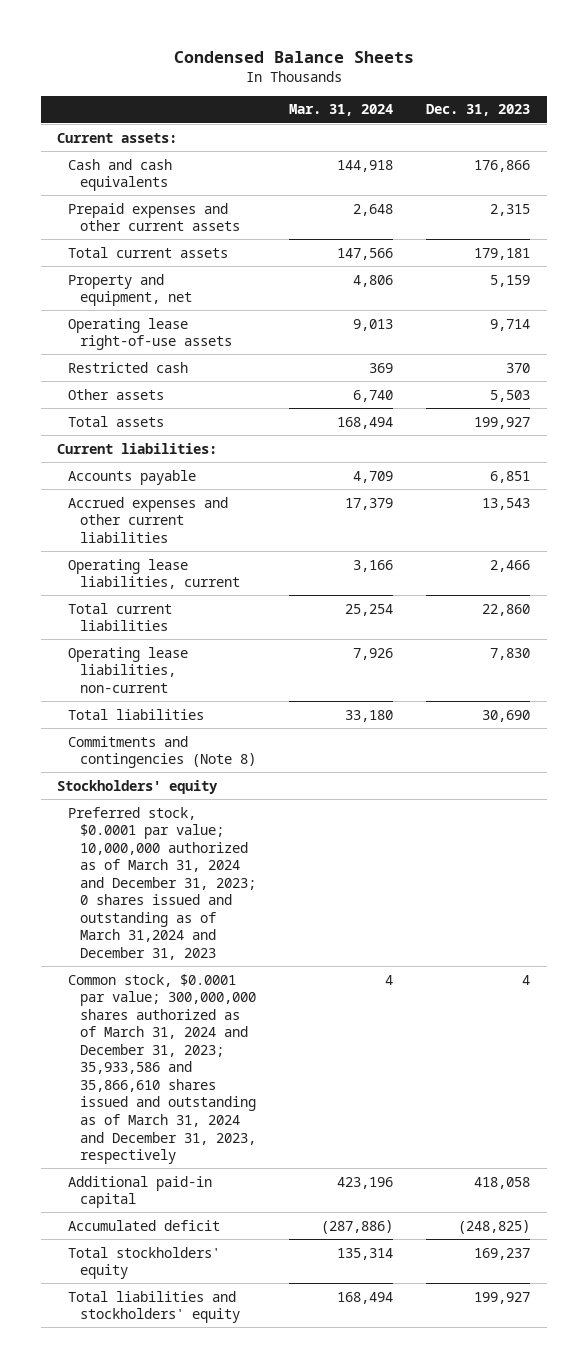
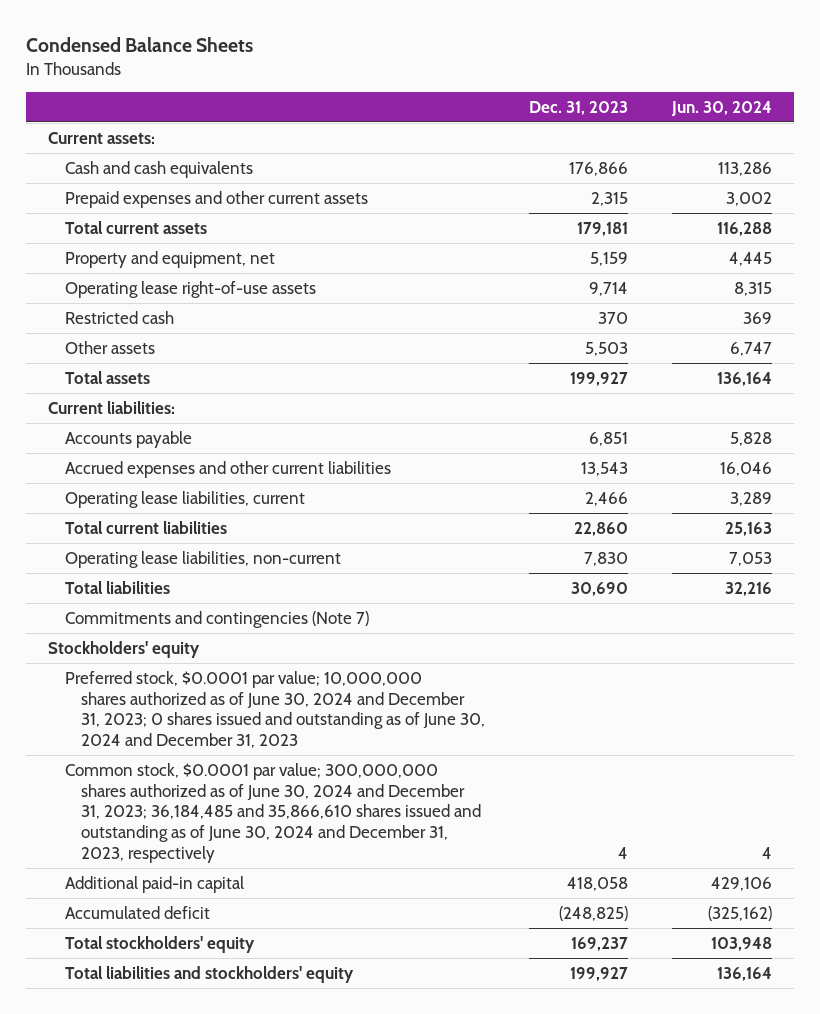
[288,104,393,117] Mar. 31, 2024 -> none
none -> [671,100,773,116] Jun. 30, 2024
[68,735,256,769] Commitments and contingencies (Note 8) -> [64,610,369,628] Commitments and contingencies (Note 7)
[68,806,256,961] Preferred stock, $0.0001 par value; 10,000,000 authorized as of March 31, 2024 and December 31, 2023; 0 shares issued and outstanding as of March 31,2024 and December 31, 2023 -> [64,670,486,748] Preferred stock, $0.0001 par value; 10,000,000 shares authorized as of June 30, 2024 and December 31, 2023; 0 shares issued and outstanding as of June 30, 2024 and December 31, 2023
[68,973,256,1165] Common stock, $0.0001 par value; 300,000,000 shares authorized as of March 31, 2024 and December 31, 2023; 35,933,586 and 35,866,610 shares issued and outstanding as of March 31, 2024 and December 31, 2023, respectively -> [64,762,482,863] Common stock, $0.0001 par value; 300,000,000 shares authorized as of June 30, 2024 and December 31, 2023; 36,184,485 and 35,866,610 shares issued and outstanding as of June 30, 2024 and December 31, 2023, respectively

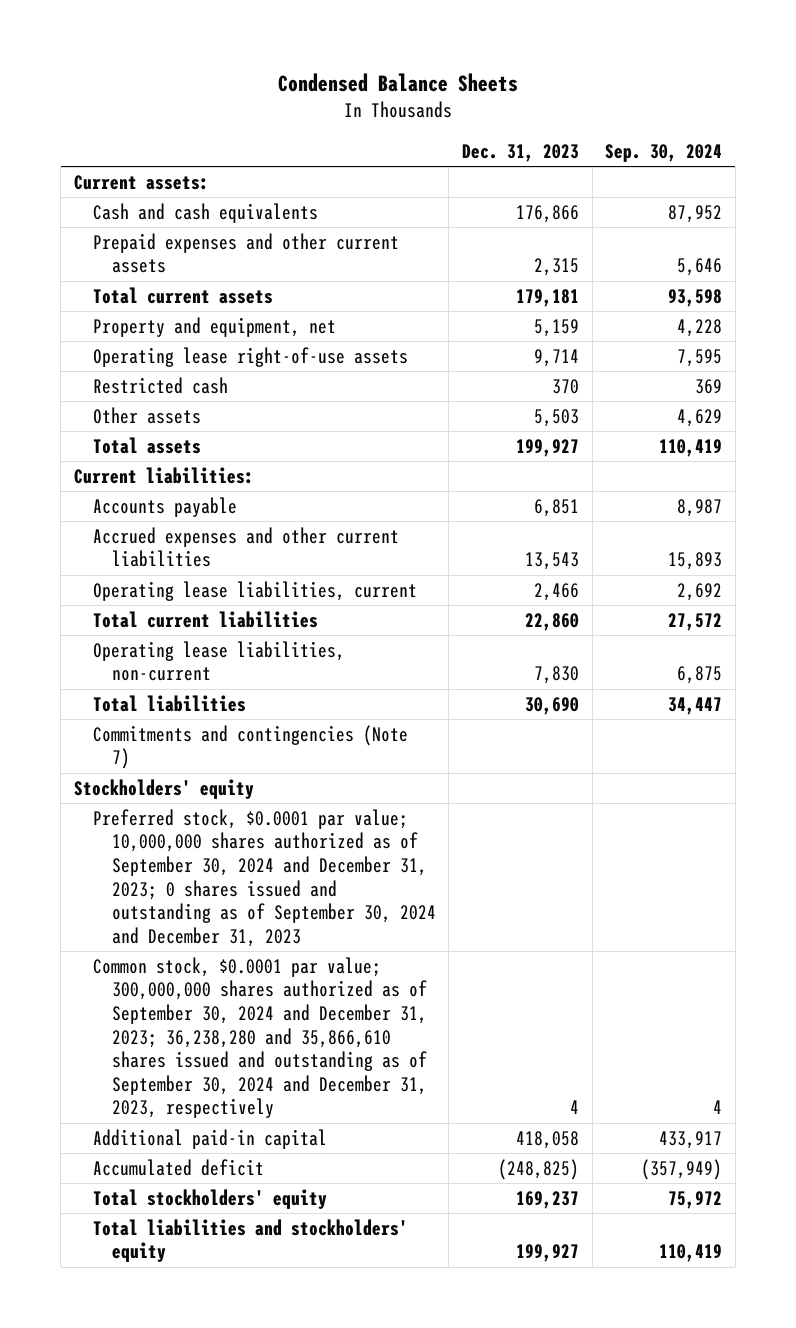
[671,100,773,116] Jun. 30, 2024 -> none
none -> [605,143,723,162] Sep. 30, 2024
[64,670,486,748] Preferred stock, $0.0001 par value; 10,000,000 shares authorized as of June 30, 2024 and December 31, 2023; 0 shares issued and outstanding as of June 30, 2024 and December 31, 2023 -> [92,808,436,947] Preferred stock, $0.0001 par value; 10,000,000 shares authorized as of September 30, 2024 and December 31, 2023; 0 shares issued and outstanding as of September 30, 2024 and December 31, 2023
[64,762,482,863] Common stock, $0.0001 par value; 300,000,000 shares authorized as of June 30, 2024 and December 31, 2023; 36,184,485 and 35,866,610 shares issued and outstanding as of June 30, 2024 and December 31, 2023, respectively -> [92,956,427,1119] Common stock, $0.0001 par value; 300,000,000 shares authorized as of September 30, 2024 and December 31, 2023; 36,238,280 and 35,866,610 shares issued and outstanding as of September 30, 2024 and December 31, 2023, respectively

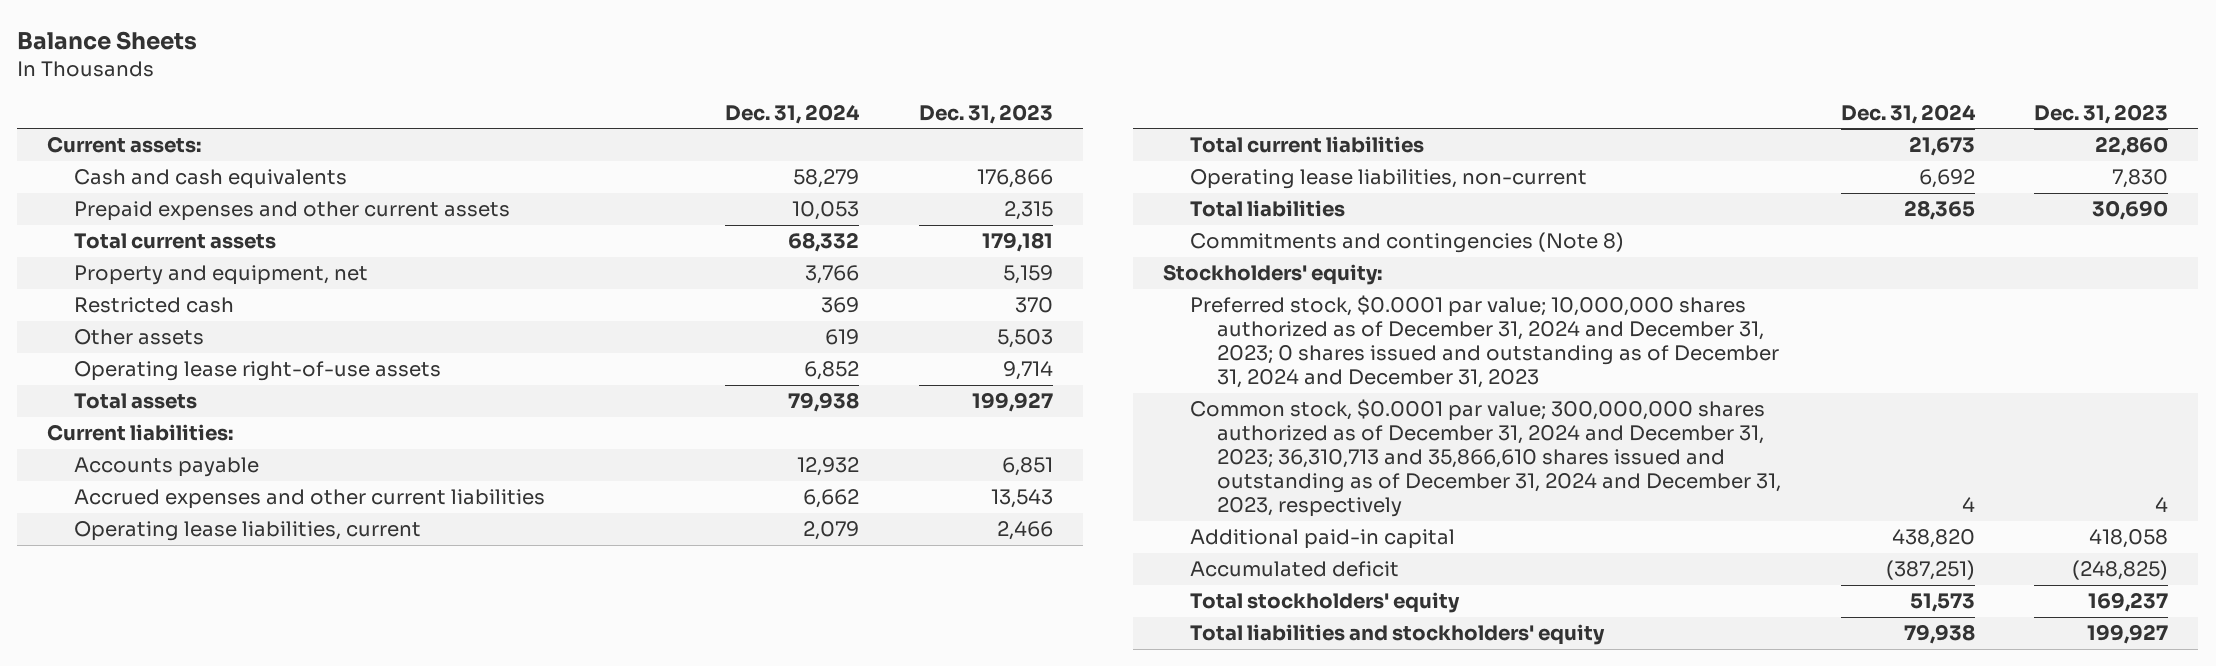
[277,72,518,92] Condensed Balance Sheets -> [17,30,198,50] Balance Sheets
[605,143,723,162] Sep. 30, 2024 -> none
none -> [724,103,860,124] Dec. 31, 2024
[92,346,408,367] Operating lease right-of-use assets -> [74,361,442,382] Operating lease right-of-use assets
[92,724,408,770] Commitments and contingencies (Note 7) -> [1189,232,1624,254] Commitments and contingencies (Note 8)
[73,778,254,799] Stockholders' equity -> [1162,264,1382,286] Stockholders' equity:
[92,808,436,947] Preferred stock, $0.0001 par value; 10,000,000 shares authorized as of September 30, 2024 and December 31, 2023; 0 shares issued and outstanding as of September 30, 2024 and December 31, 2023 -> [1189,295,1779,389] Preferred stock, $0.0001 par value; 10,000,000 shares authorized as of December 31, 2024 and December 31, 2023; 0 shares issued and outstanding as of December 31, 2024 and December 31, 2023
[92,956,427,1119] Common stock, $0.0001 par value; 300,000,000 shares authorized as of September 30, 2024 and December 31, 2023; 36,238,280 and 35,866,610 shares issued and outstanding as of September 30, 2024 and December 31, 2023, respectively -> [1189,399,1781,517] Common stock, $0.0001 par value; 300,000,000 shares authorized as of December 31, 2024 and December 31, 2023; 36,310,713 and 35,866,610 shares issued and outstanding as of December 31, 2024 and December 31, 2023, respectively

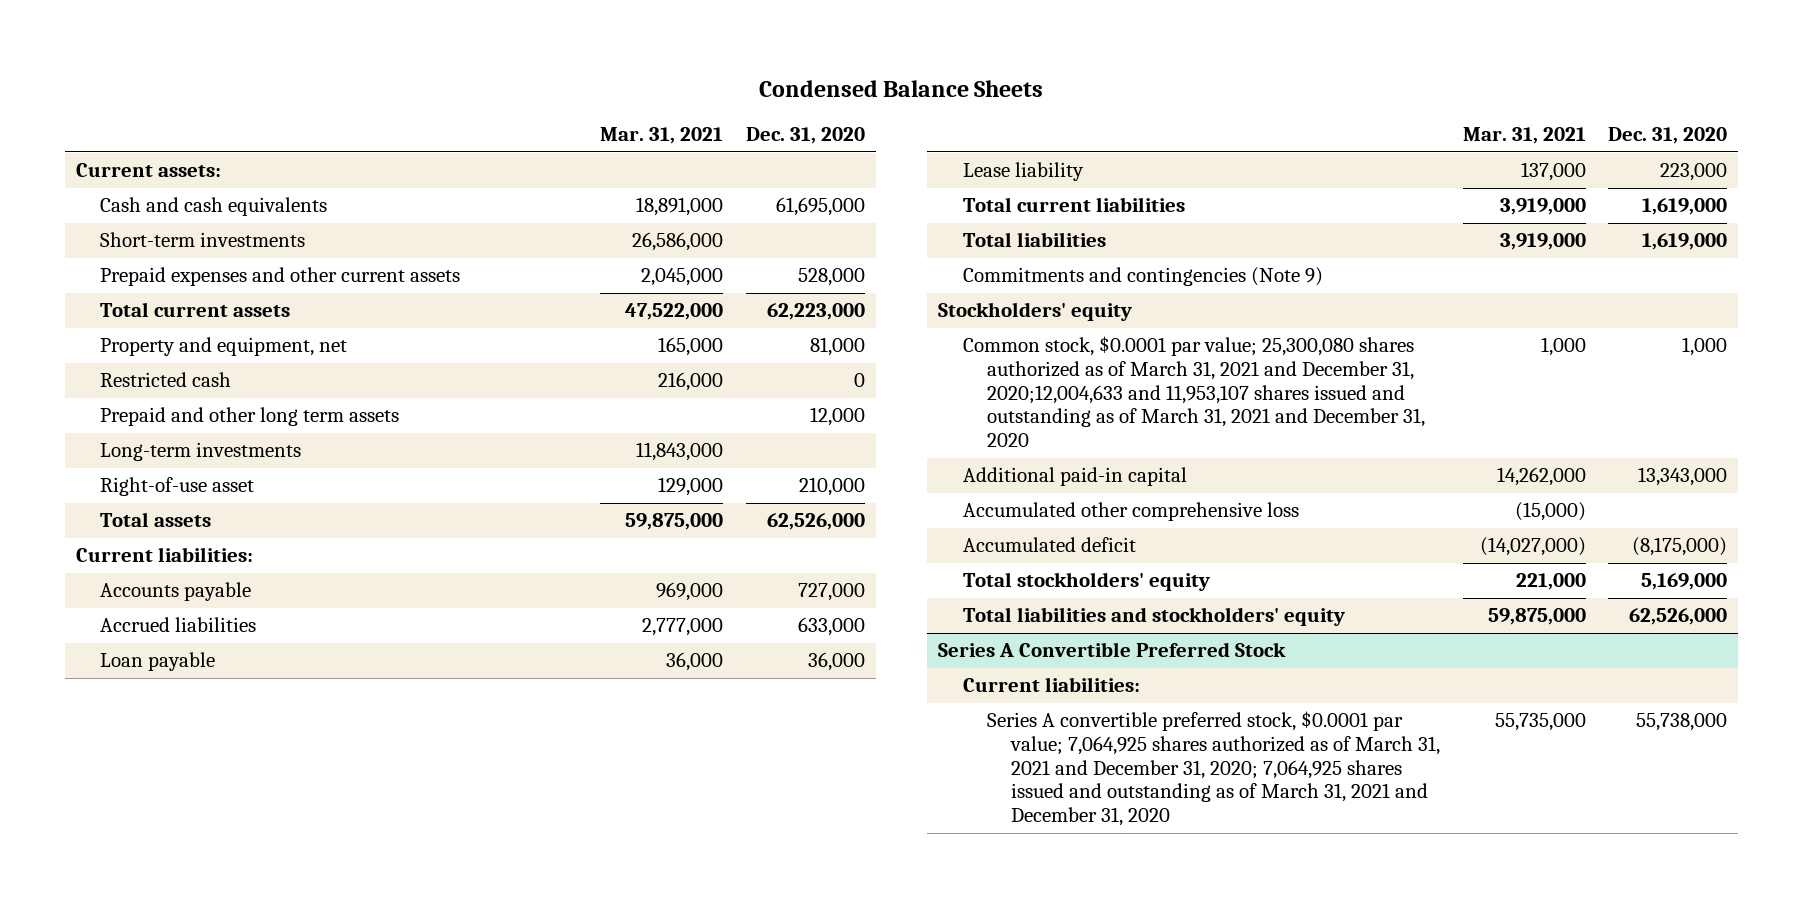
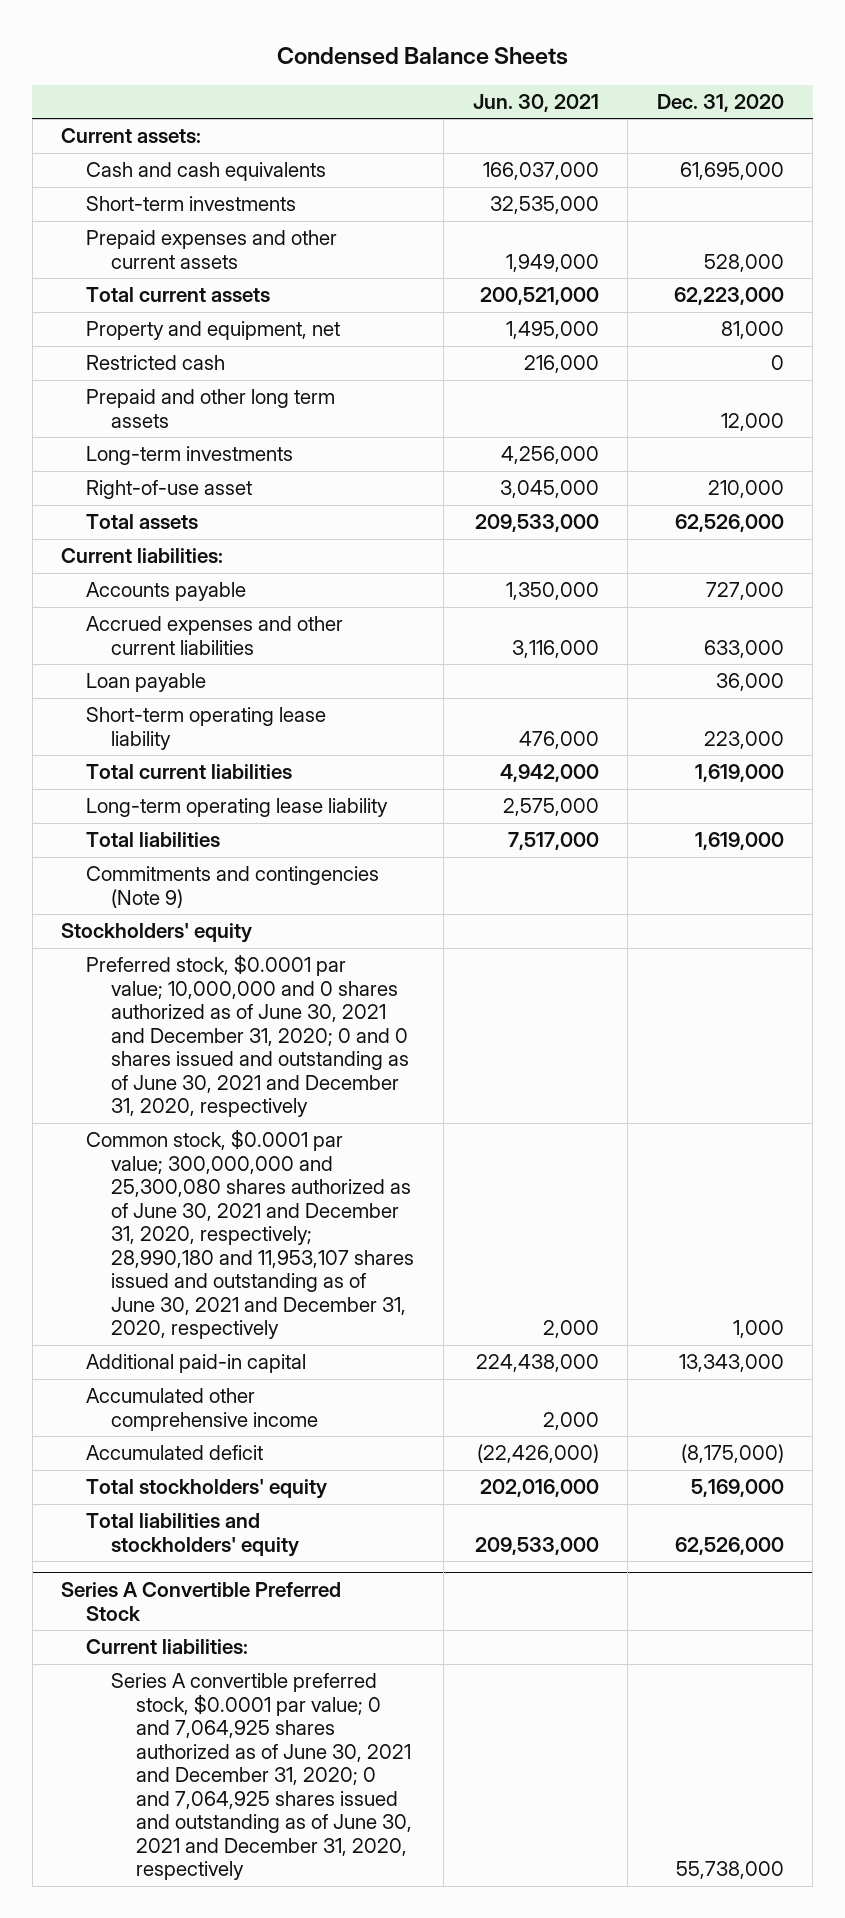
[600,127,724,145] Mar. 31, 2021 -> none
none -> [472,93,599,112] Jun. 30, 2021
[100,617,257,633] Accrued liabilities -> [86,616,344,655] Accrued expenses and other current liabilities
[962,162,1084,182] Lease liability -> [86,707,327,750] Short-term operating lease liability
none -> [86,798,389,818] Long-term operating lease liability
none -> [86,954,410,1118] Preferred stock, $0.0001 par value; 10,000,000 and 0 shares authorized as of June 30, 2021 and December 31, 2020; 0 and 0 shares issued and outstanding as of June 30, 2021 and December 31, 2020, respectively
[962,336,1426,448] Common stock, $0.0001 par value; 25,300,080 shares authorized as of March 31, 2021 and December 31, 2020;12,004,633 and 11,953,107 shares issued and outstanding as of March 31, 2021 and December 31, 2020 -> [86,1129,415,1340] Common stock, $0.0001 par value; 300,000,000 and 25,300,080 shares authorized as of June 30, 2021 and December 31, 2020, respectively; 28,990,180 and 11,953,107 shares issued and outstanding as of June 30, 2021 and December 31, 2020, respectively
[962,502,1299,522] Accumulated other comprehensive loss -> [86,1388,319,1431] Accumulated other comprehensive income
[987,711,1441,827] Series A convertible preferred stock, $0.0001 par value; 7,064,925 shares authorized as of March 31, 2021 and December 31, 2020; 7,064,925 shares issued and outstanding as of March 31, 2021 and December 31, 2020 -> [111,1673,413,1881] Series A convertible preferred stock, $0.0001 par value; 0 and 7,064,925 shares authorized as of June 30, 2021 and December 31, 2020; 0 and 7,064,925 shares issued and outstanding as of June 30, 2021 and December 31, 2020, respectively

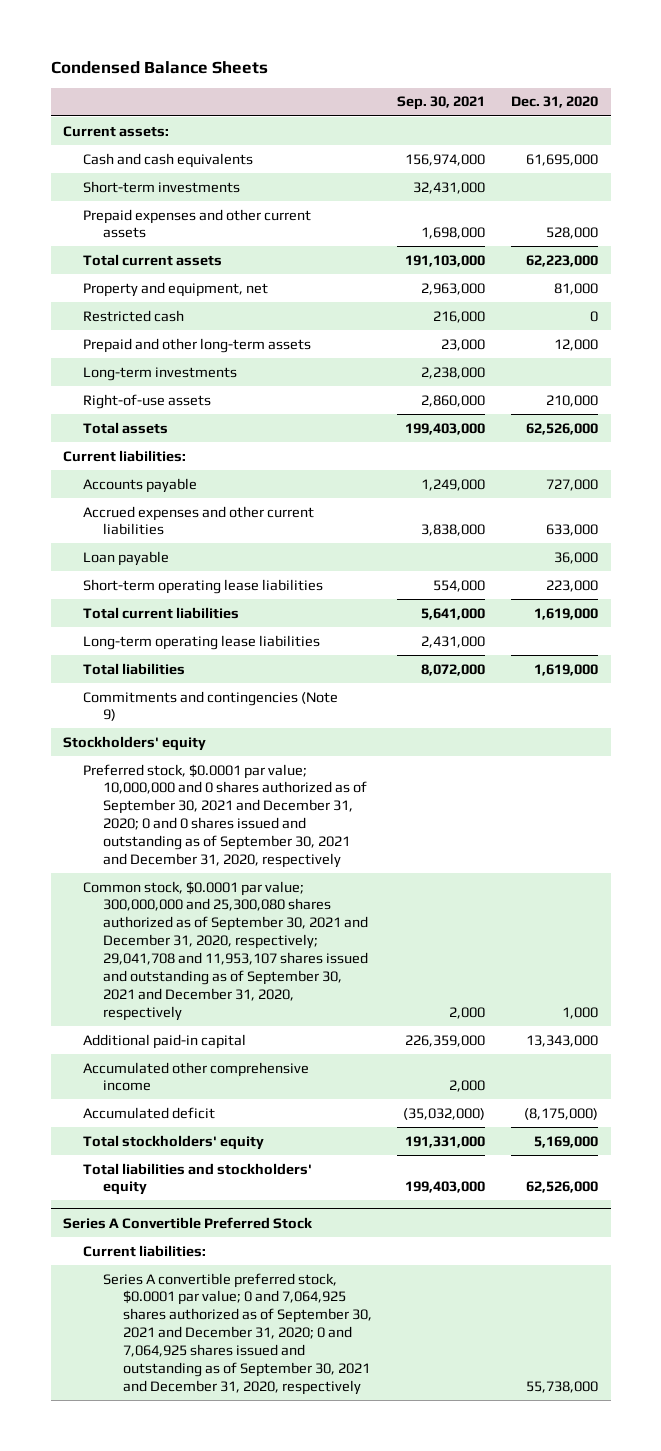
[472,93,599,112] Jun. 30, 2021 -> none
none -> [397,96,486,111] Sep. 30, 2021
[86,389,336,428] Prepaid and other long term assets -> [83,337,312,353] Prepaid and other long-term assets
[86,480,253,500] Right-of-use asset -> [83,393,212,409] Right-of-use assets
[86,707,327,750] Short-term operating lease liability -> [83,578,324,594] Short-term operating lease liabilities
[86,798,389,818] Long-term operating lease liability -> [83,634,321,650] Long-term operating lease liabilities
[86,954,410,1118] Preferred stock, $0.0001 par value; 10,000,000 and 0 shares authorized as of June 30, 2021 and December 31, 2020; 0 and 0 shares issued and outstanding as of June 30, 2021 and December 31, 2020, respectively -> [83,763,368,869] Preferred stock, $0.0001 par value; 10,000,000 and 0 shares authorized as of September 30, 2021 and December 31, 2020; 0 and 0 shares issued and outstanding as of September 30, 2021 and December 31, 2020, respectively
[86,1129,415,1340] Common stock, $0.0001 par value; 300,000,000 and 25,300,080 shares authorized as of June 30, 2021 and December 31, 2020, respectively; 28,990,180 and 11,953,107 shares issued and outstanding as of June 30, 2021 and December 31, 2020, respectively -> [83,880,369,1021] Common stock, $0.0001 par value; 300,000,000 and 25,300,080 shares authorized as of September 30, 2021 and December 31, 2020, respectively; 29,041,708 and 11,953,107 shares issued and outstanding as of September 30, 2021 and December 31, 2020, respectively
[111,1673,413,1881] Series A convertible preferred stock, $0.0001 par value; 0 and 7,064,925 shares authorized as of June 30, 2021 and December 31, 2020; 0 and 7,064,925 shares issued and outstanding as of June 30, 2021 and December 31, 2020, respectively -> [103,1272,372,1396] Series A convertible preferred stock, $0.0001 par value; 0 and 7,064,925 shares authorized as of September 30, 2021 and December 31, 2020; 0 and 7,064,925 shares issued and outstanding as of September 30, 2021 and December 31, 2020, respectively

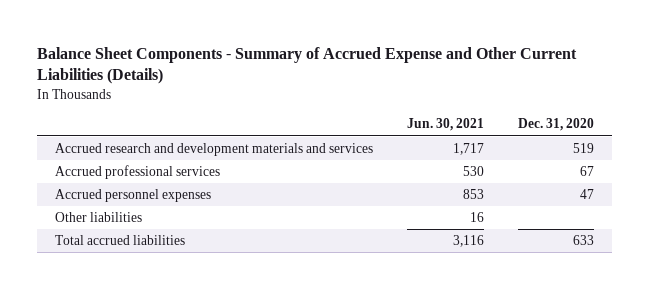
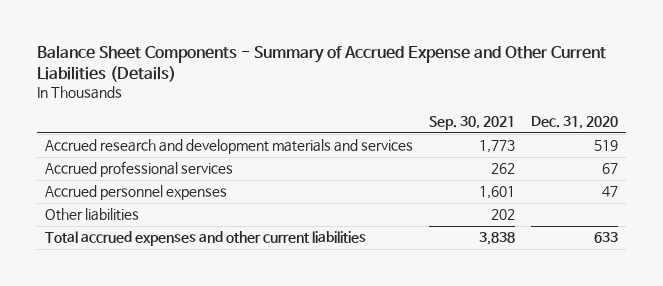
[407,118,485,132] Jun. 30, 2021 -> none
none -> [428,116,515,131] Sep. 30, 2021
[54,235,185,246] Total accrued liabilities -> [44,231,366,247] Total accrued expenses and other current liabilities

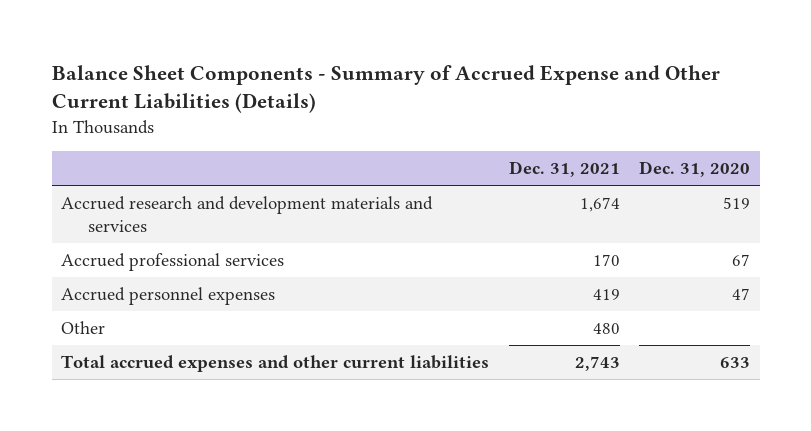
[428,116,515,131] Sep. 30, 2021 -> none
none -> [508,161,620,178] Dec. 31, 2021
[44,208,139,222] Other liabilities -> [61,320,106,334] Other

